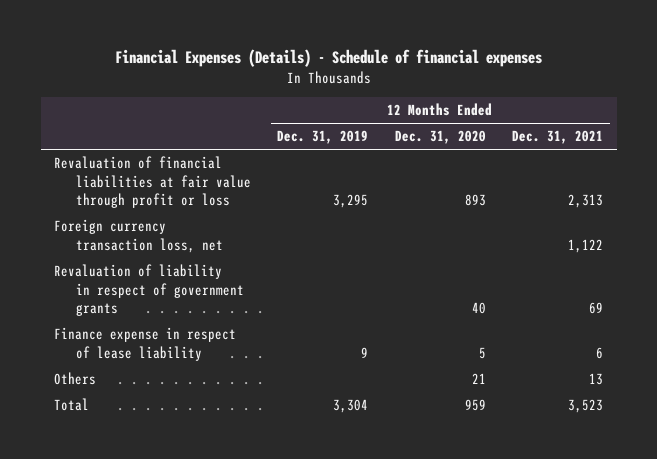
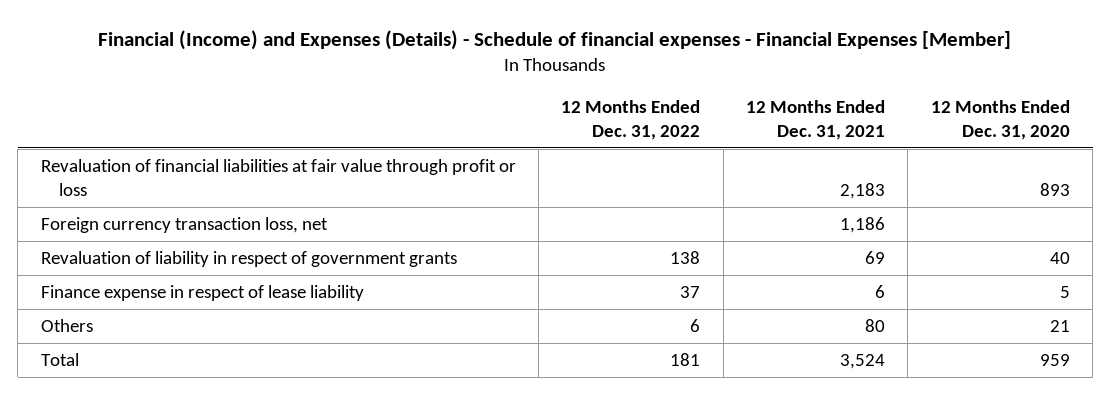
[114,49,542,68] Financial Expenses (Details) - Schedule of financial expenses -> [98,30,1012,51] Financial (Income) and Expenses (Details) - Schedule of financial expenses - Financial Expenses [Member]
[277,130,369,145] Dec. 31, 2019 -> none
none -> [561,99,701,140] 12 Months Ended Dec. 31, 2022
[568,194,604,209] 2,313 -> [840,182,886,199] 2,183
[568,238,604,253] 1,122 -> [840,217,886,234] 1,186
[589,373,604,386] 13 -> [865,319,886,333] 80
[568,399,604,414] 3,523 -> [840,354,886,370] 3,524

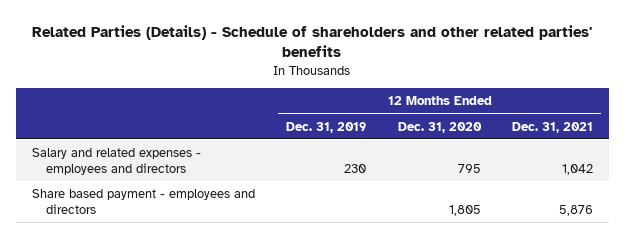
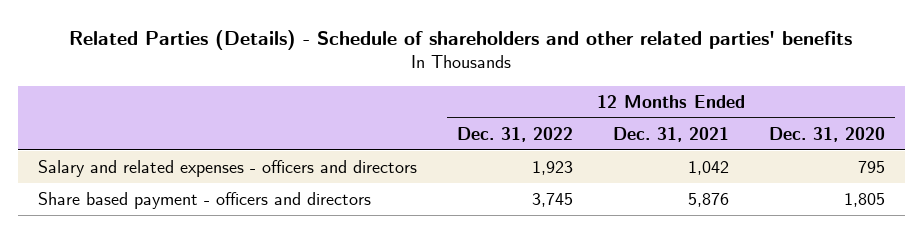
[286,121,367,133] Dec. 31, 2019 -> none
none -> [456,126,573,142] Dec. 31, 2022
[31,148,201,175] Salary and related expenses - employees and directors -> [37,160,417,178] Salary and related expenses - officers and directors
[31,189,255,214] Share based payment - employees and directors -> [37,192,371,210] Share based payment - officers and directors

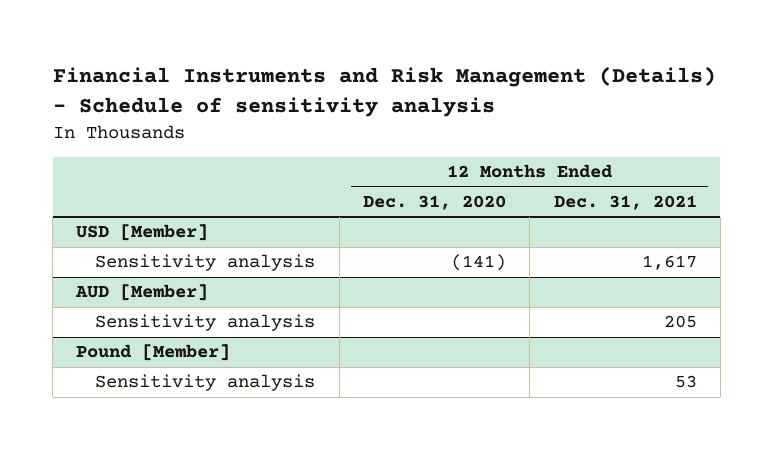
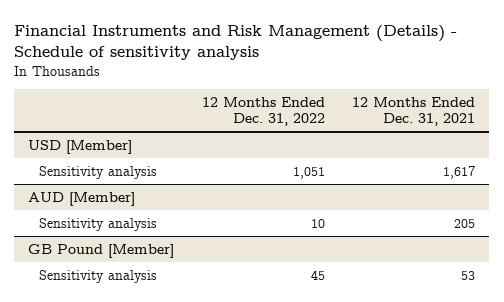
[362,194,506,210] Dec. 31, 2020 -> none
none -> [201,96,325,126] 12 Months Ended Dec. 31, 2022
[76,344,231,362] Pound [Member] -> [28,243,175,258] GB Pound [Member]

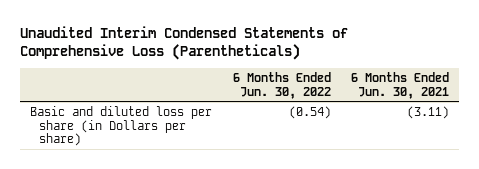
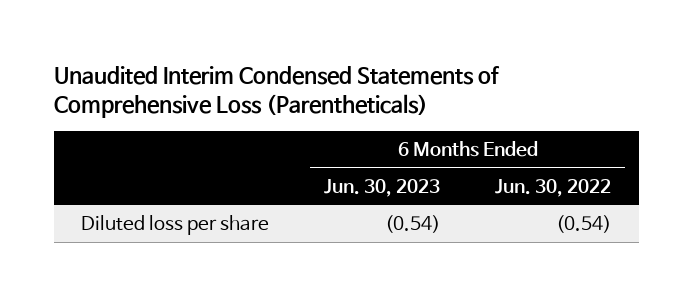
[351,71,450,99] 6 Months Ended Jun. 30, 2021 -> none
none -> [324,178,441,197] Jun. 30, 2023
[30,105,213,147] Basic and diluted loss per share (in Dollars per share) -> [81,215,270,236] Diluted loss per share

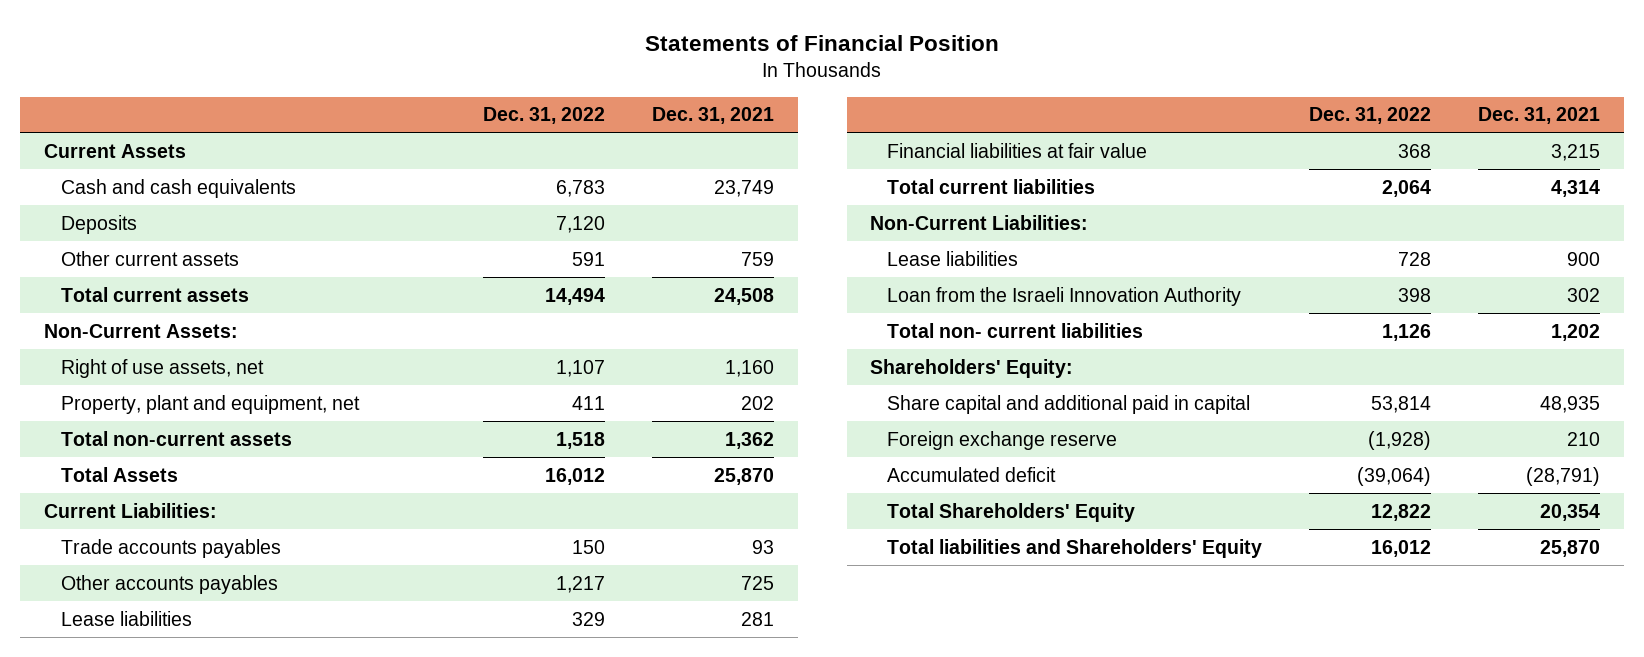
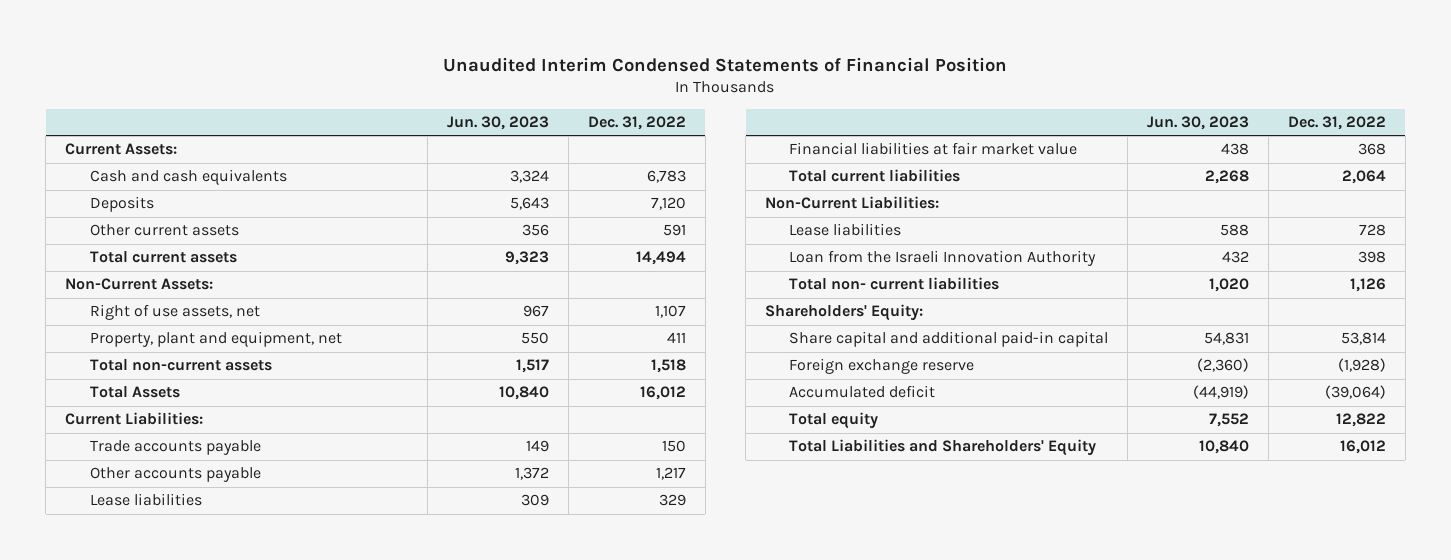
[645,34,1000,51] Statements of Financial Position -> [443,56,1008,72] Unaudited Interim Condensed Statements of Financial Position
[652,107,775,125] Dec. 31, 2021 -> none
none -> [447,115,550,130] Jun. 30, 2023
[43,143,186,158] Current Assets -> [65,143,178,156] Current Assets:
[60,538,281,558] Trade accounts payables -> [89,440,261,456] Trade accounts payable
[60,574,278,594] Other accounts payables -> [89,467,261,483] Other accounts payable
[886,142,1147,158] Financial liabilities at fair value -> [789,142,1078,156] Financial liabilities at fair market value
[886,394,1250,414] Share capital and additional paid in capital -> [789,331,1109,348] Share capital and additional paid-in capital
[886,502,1135,522] Total Shareholders' Equity -> [789,412,879,430] Total equity
[886,538,1262,558] Total liabilities and Shareholders' Equity -> [789,439,1097,457] Total Liabilities and Shareholders' Equity

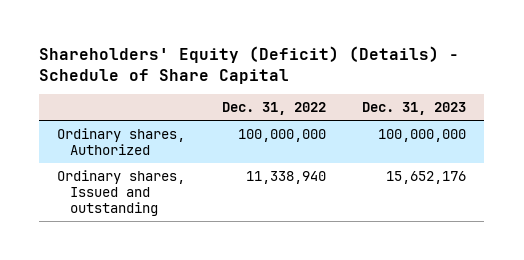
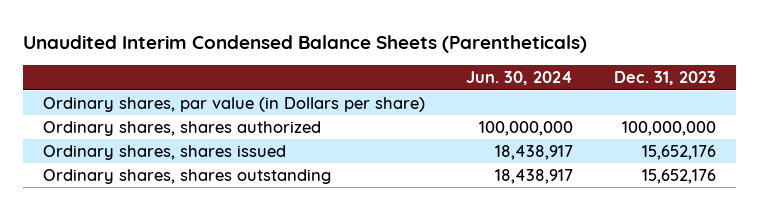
[39,45,460,84] Shareholders' Equity (Deficit) (Details) - Schedule of Share Capital -> [22,34,587,53] Unaudited Interim Condensed Balance Sheets (Parentheticals)
[221,102,326,116] Dec. 31, 2022 -> none
none -> [465,71,573,86] Jun. 30, 2024
none -> [43,97,426,113] Ordinary shares, par value (in Dollars per share)
[57,128,186,156] Ordinary shares, Authorized -> [43,121,322,137] Ordinary shares, shares authorized
[57,170,186,217] Ordinary shares, Issued and outstanding -> [43,145,287,161] Ordinary shares, shares issued
none -> [43,169,332,185] Ordinary shares, shares outstanding

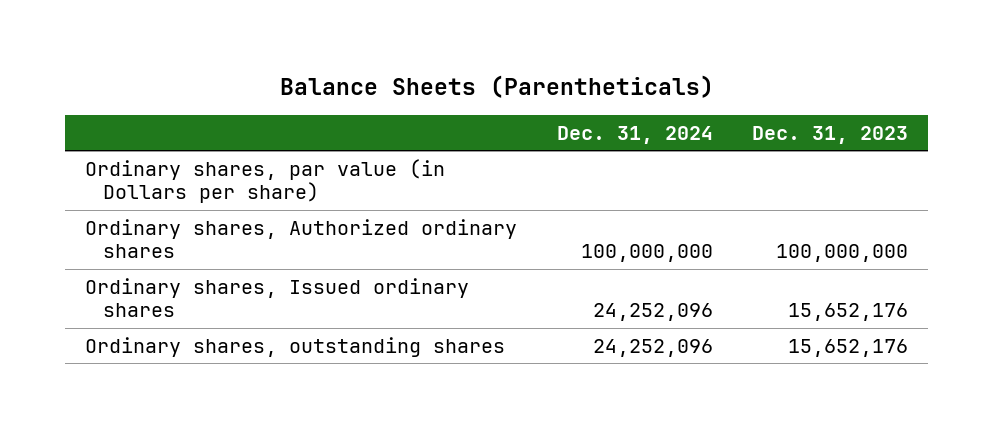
[22,34,587,53] Unaudited Interim Condensed Balance Sheets (Parentheticals) -> [279,75,714,99] Balance Sheets (Parentheticals)
[465,71,573,86] Jun. 30, 2024 -> none
none -> [556,125,713,144] Dec. 31, 2024
[43,121,322,137] Ordinary shares, shares authorized -> [84,218,517,259] Ordinary shares, Authorized ordinary shares
[43,145,287,161] Ordinary shares, shares issued -> [84,277,469,318] Ordinary shares, Issued ordinary shares
[43,169,332,185] Ordinary shares, shares outstanding -> [84,336,505,357] Ordinary shares, outstanding shares

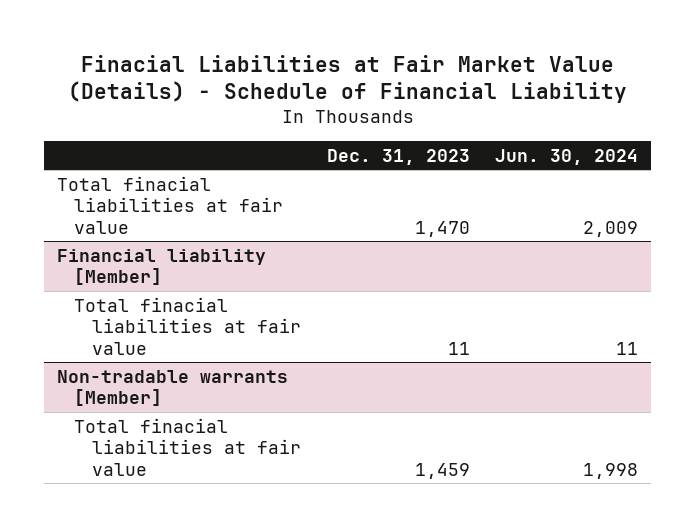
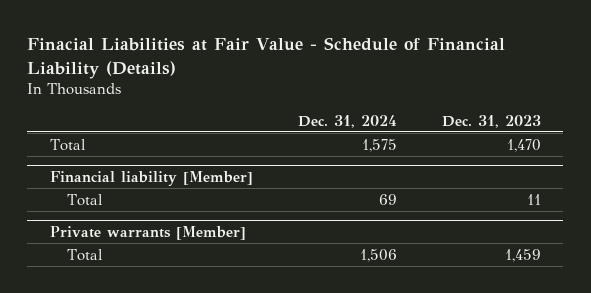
[67,54,627,104] Finacial Liabilities at Fair Market Value (Details) - Schedule of Financial Liability -> [27,37,506,79] Finacial Liabilities at Fair Value - Schedule of Financial Liability (Details)
[495,148,639,165] Jun. 30, 2024 -> none
none -> [297,114,397,128] Dec. 31, 2024
[57,175,284,234] Total finacial liabilities at fair value -> [49,138,86,151] Total
[57,369,289,407] Non-tradable warrants [Member] -> none
[74,296,301,355] Total finacial liabilities at fair value -> [66,193,103,206] Total
none -> [49,225,246,240] Private warrants [Member]
[74,417,301,476] Total finacial liabilities at fair value -> [66,248,103,261] Total

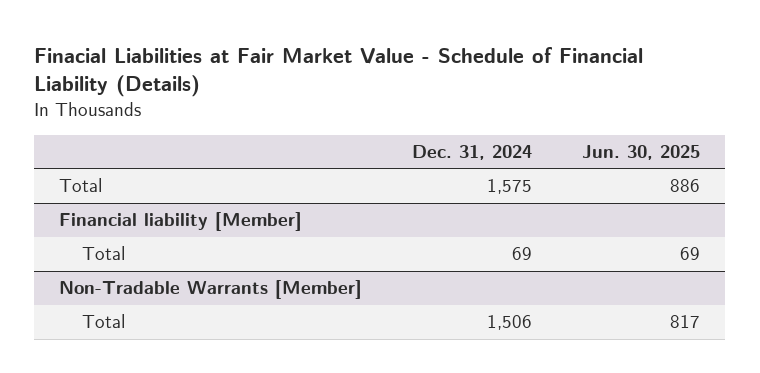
[27,37,506,79] Finacial Liabilities at Fair Value - Schedule of Financial Liability (Details) -> [34,46,644,98] Finacial Liabilities at Fair Market Value - Schedule of Financial Liability (Details)
[441,114,541,128] Dec. 31, 2023 -> none
none -> [582,144,701,160] Jun. 30, 2025
[49,225,246,240] Private warrants [Member] -> [59,280,363,300] Non-Tradable Warrants [Member]

